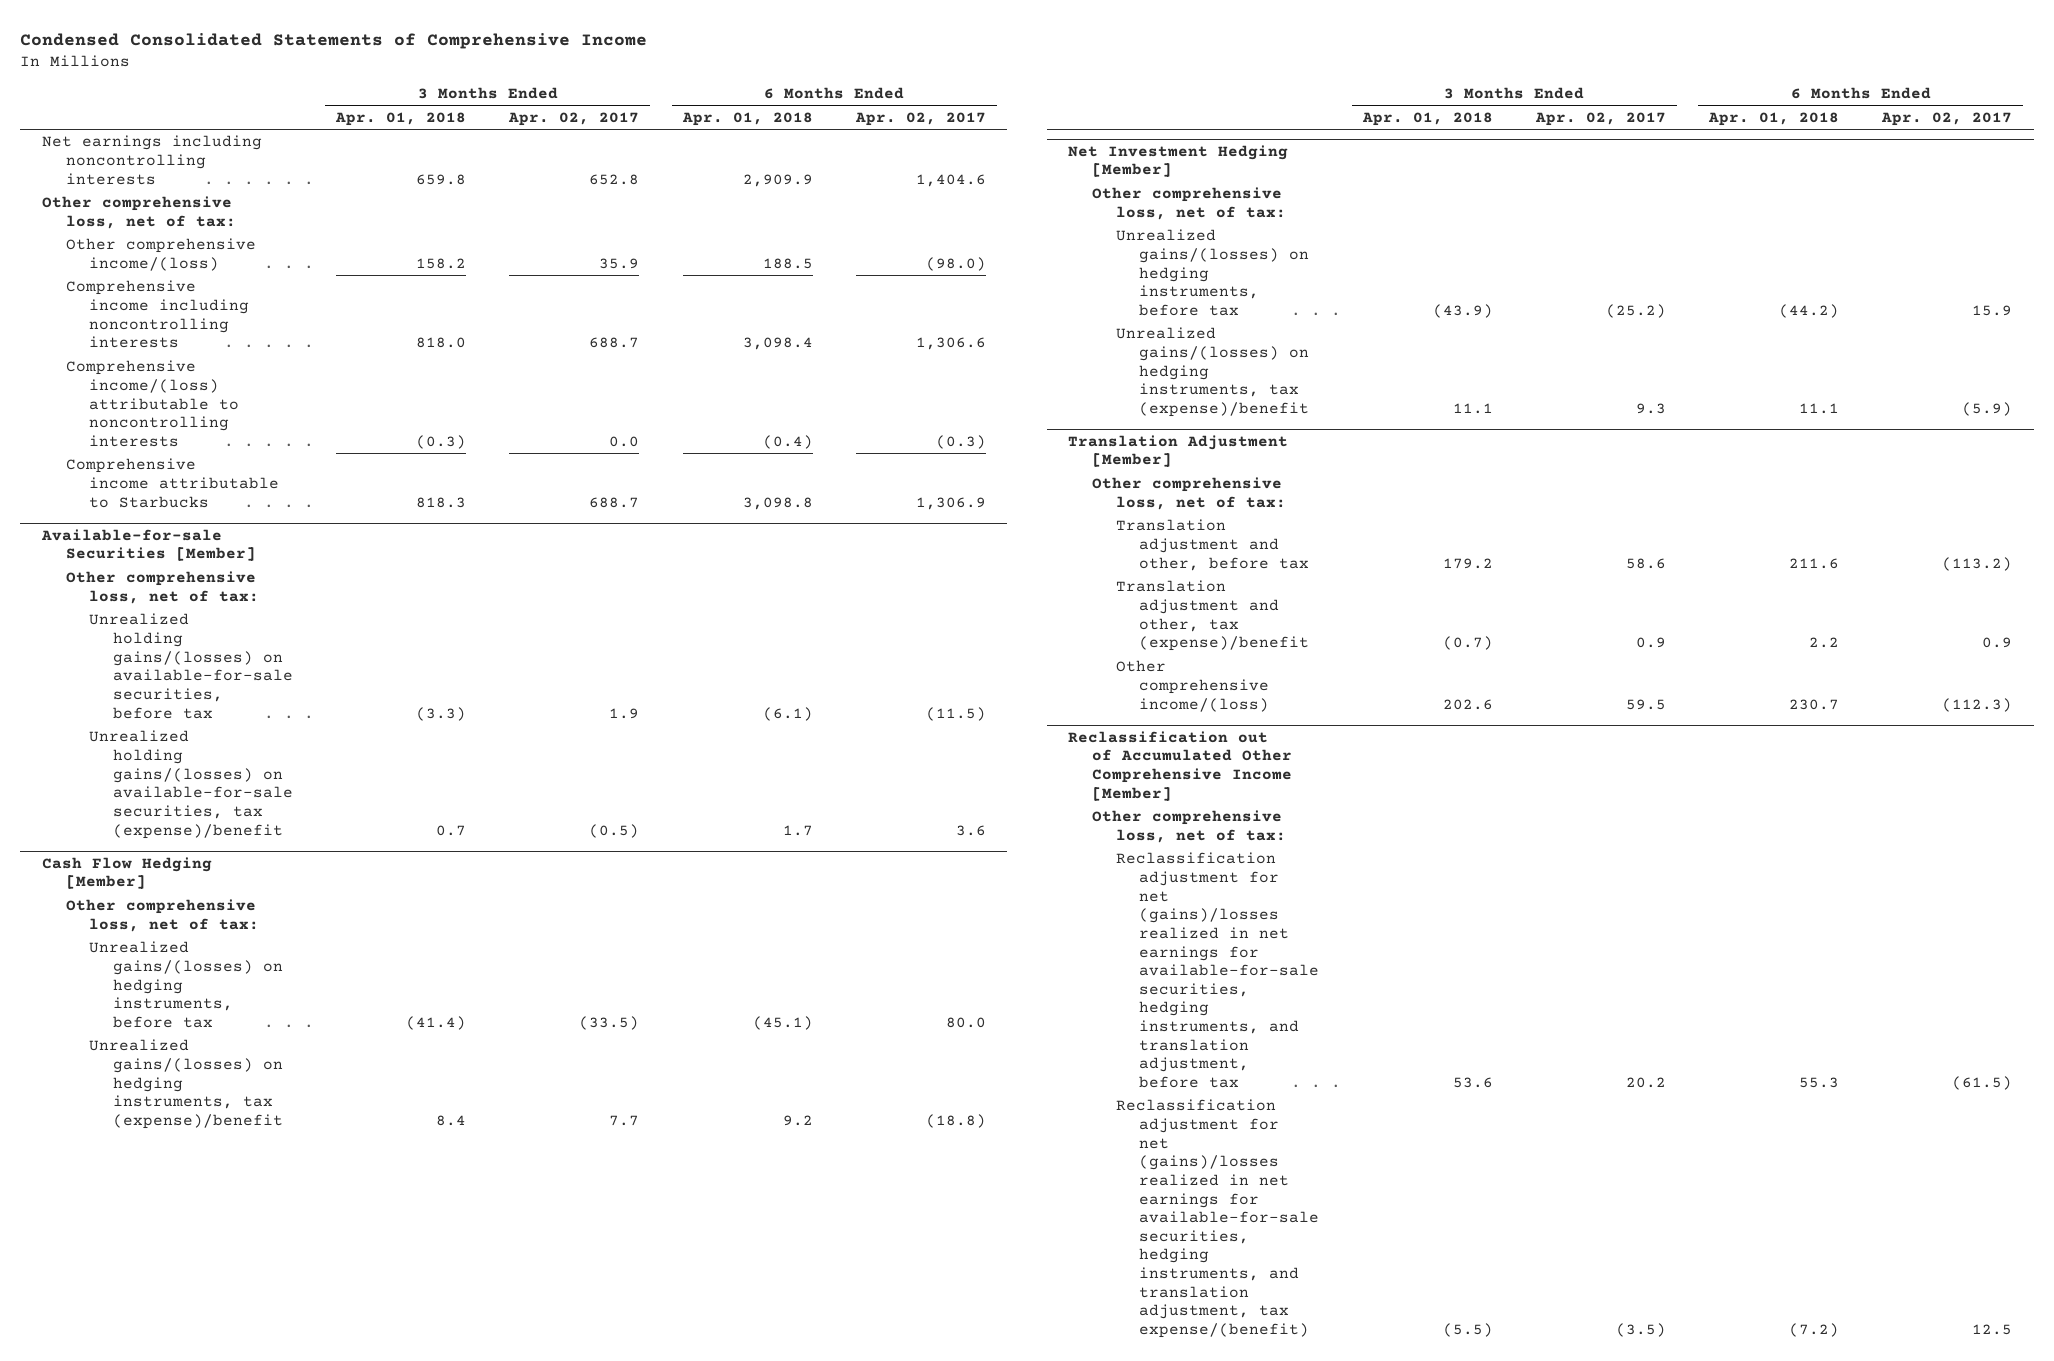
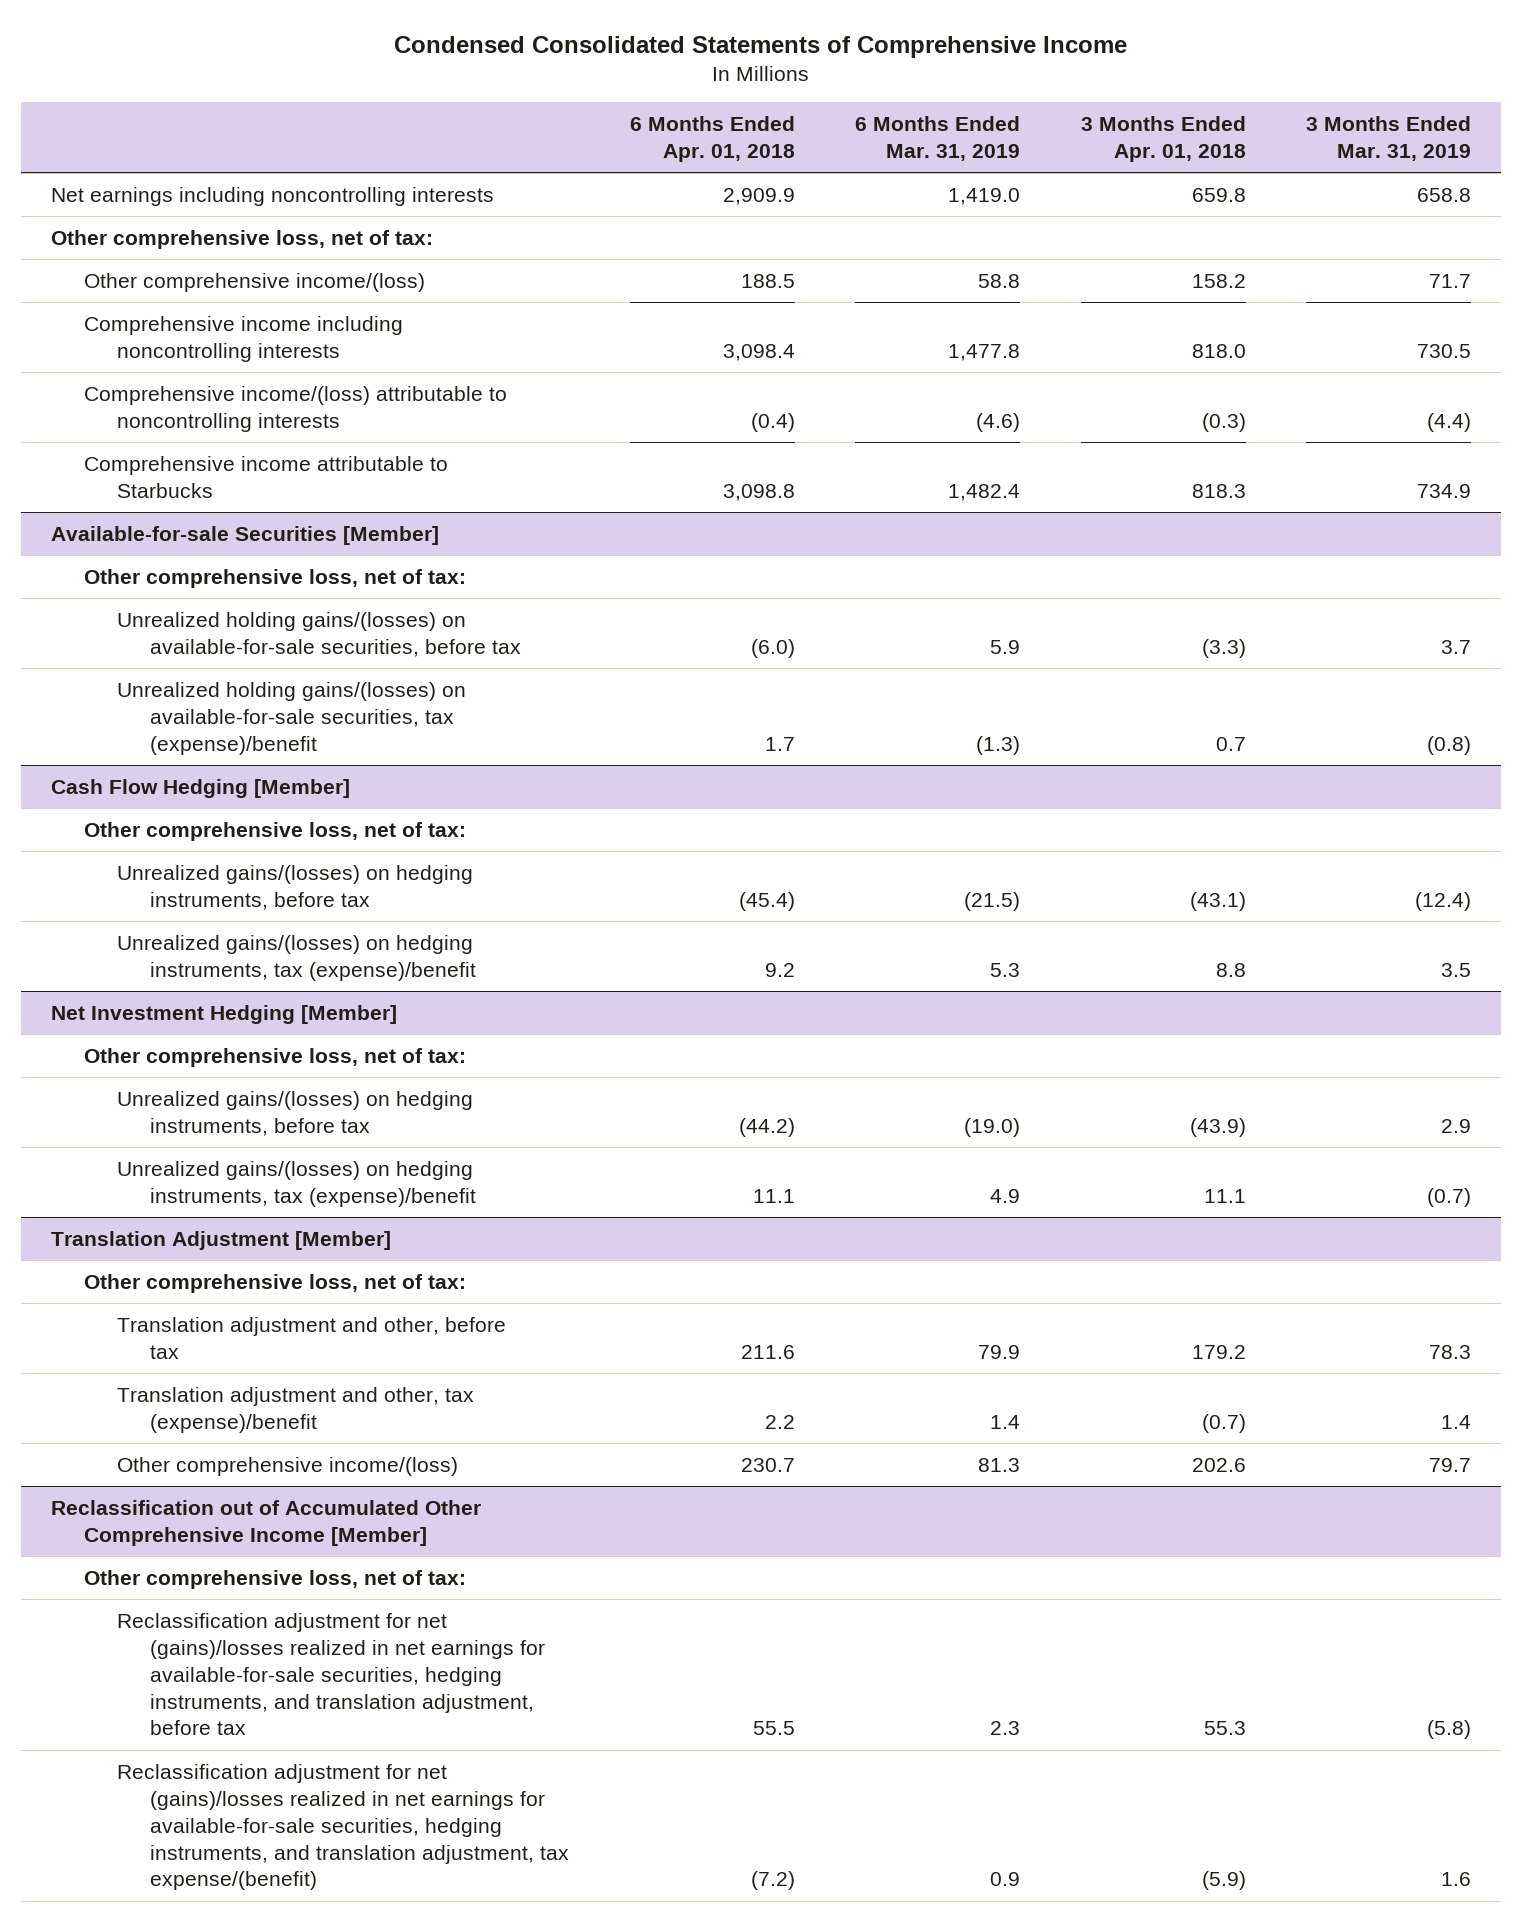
[508,111,640,126] Apr. 02, 2017 -> none
[854,111,986,126] Apr. 02, 2017 -> none
none -> [855,115,1021,161] 6 Months Ended Mar. 31, 2019
none -> [1306,115,1472,161] 3 Months Ended Mar. 31, 2019
[762,706,813,721] (6.1) -> [750,638,795,658] (6.0)
[406,1015,467,1030] (41.4) -> [1189,891,1246,911] (43.1)
[752,1015,813,1030] (45.1) -> [738,891,795,911] (45.4)
[436,1114,467,1126] 8.4 -> [1215,962,1246,977] 8.8
[1452,1077,1493,1089] 53.6 -> [1203,1721,1246,1736] 55.3
[1799,1077,1840,1089] 55.3 -> [752,1721,795,1736] 55.5
[1442,1323,1493,1338] (5.5) -> [1201,1871,1246,1891] (5.9)

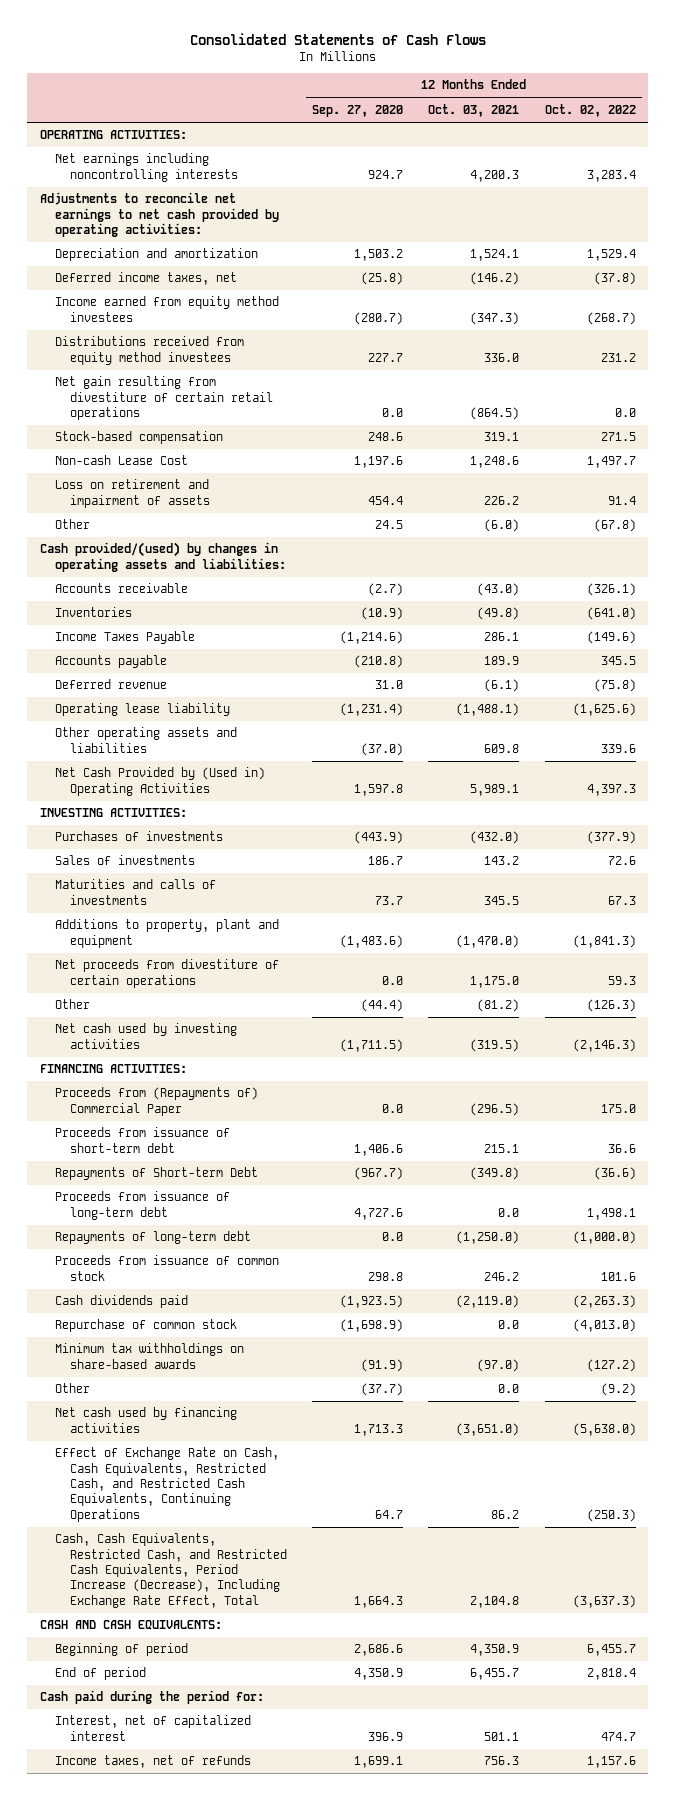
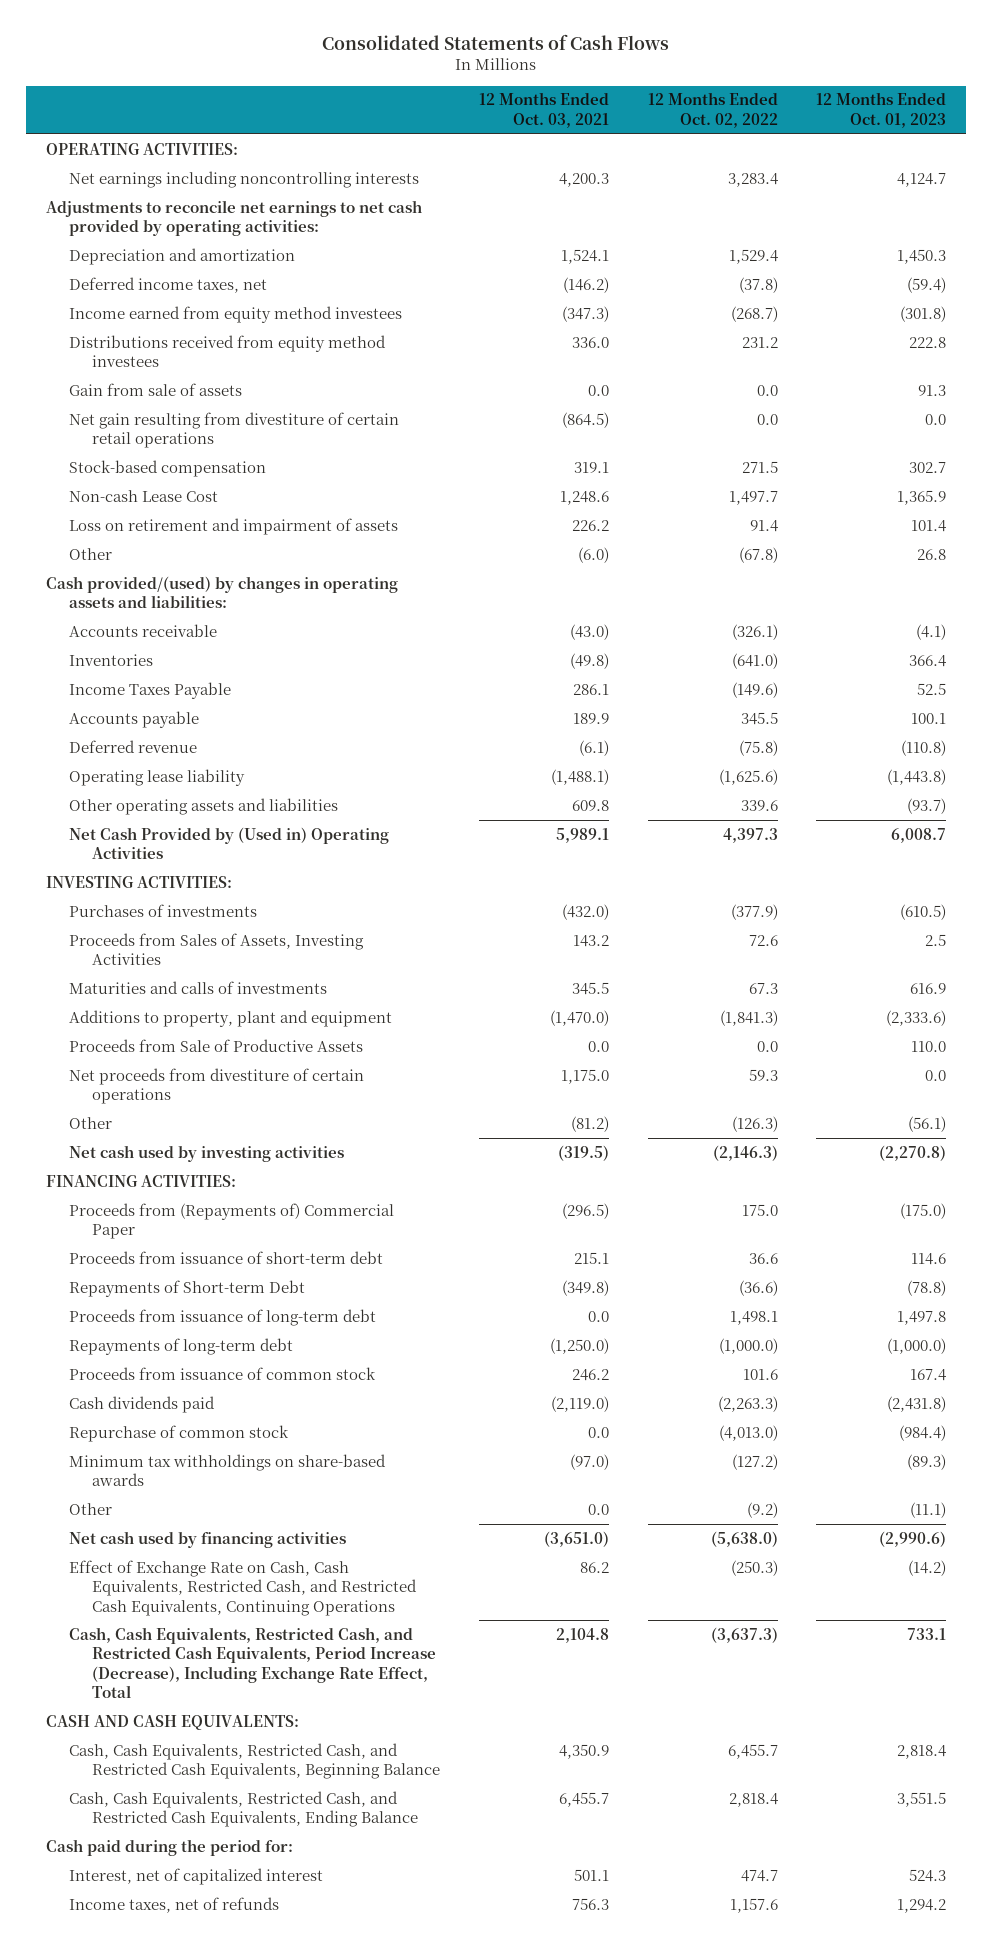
[312,104,404,117] Sep. 27, 2020 -> none
none -> [816,92,947,128] 12 Months Ended Oct. 01, 2023
none -> [68,382,242,396] Gain from sale of assets
[54,855,195,866] Sales of investments -> [68,932,364,966] Proceeds from Sales of Assets, Investing Activities
none -> [68,1038,363,1052] Proceeds from Sale of Productive Assets
[54,1643,188,1657] Beginning of period -> [68,1742,441,1780] Cash, Cash Equivalents, Restricted Cash, and Restricted Cash Equivalents, Beginning Balance
[54,1667,146,1681] End of period -> [68,1790,419,1828] Cash, Cash Equivalents, Restricted Cash, and Restricted Cash Equivalents, Ending Balance

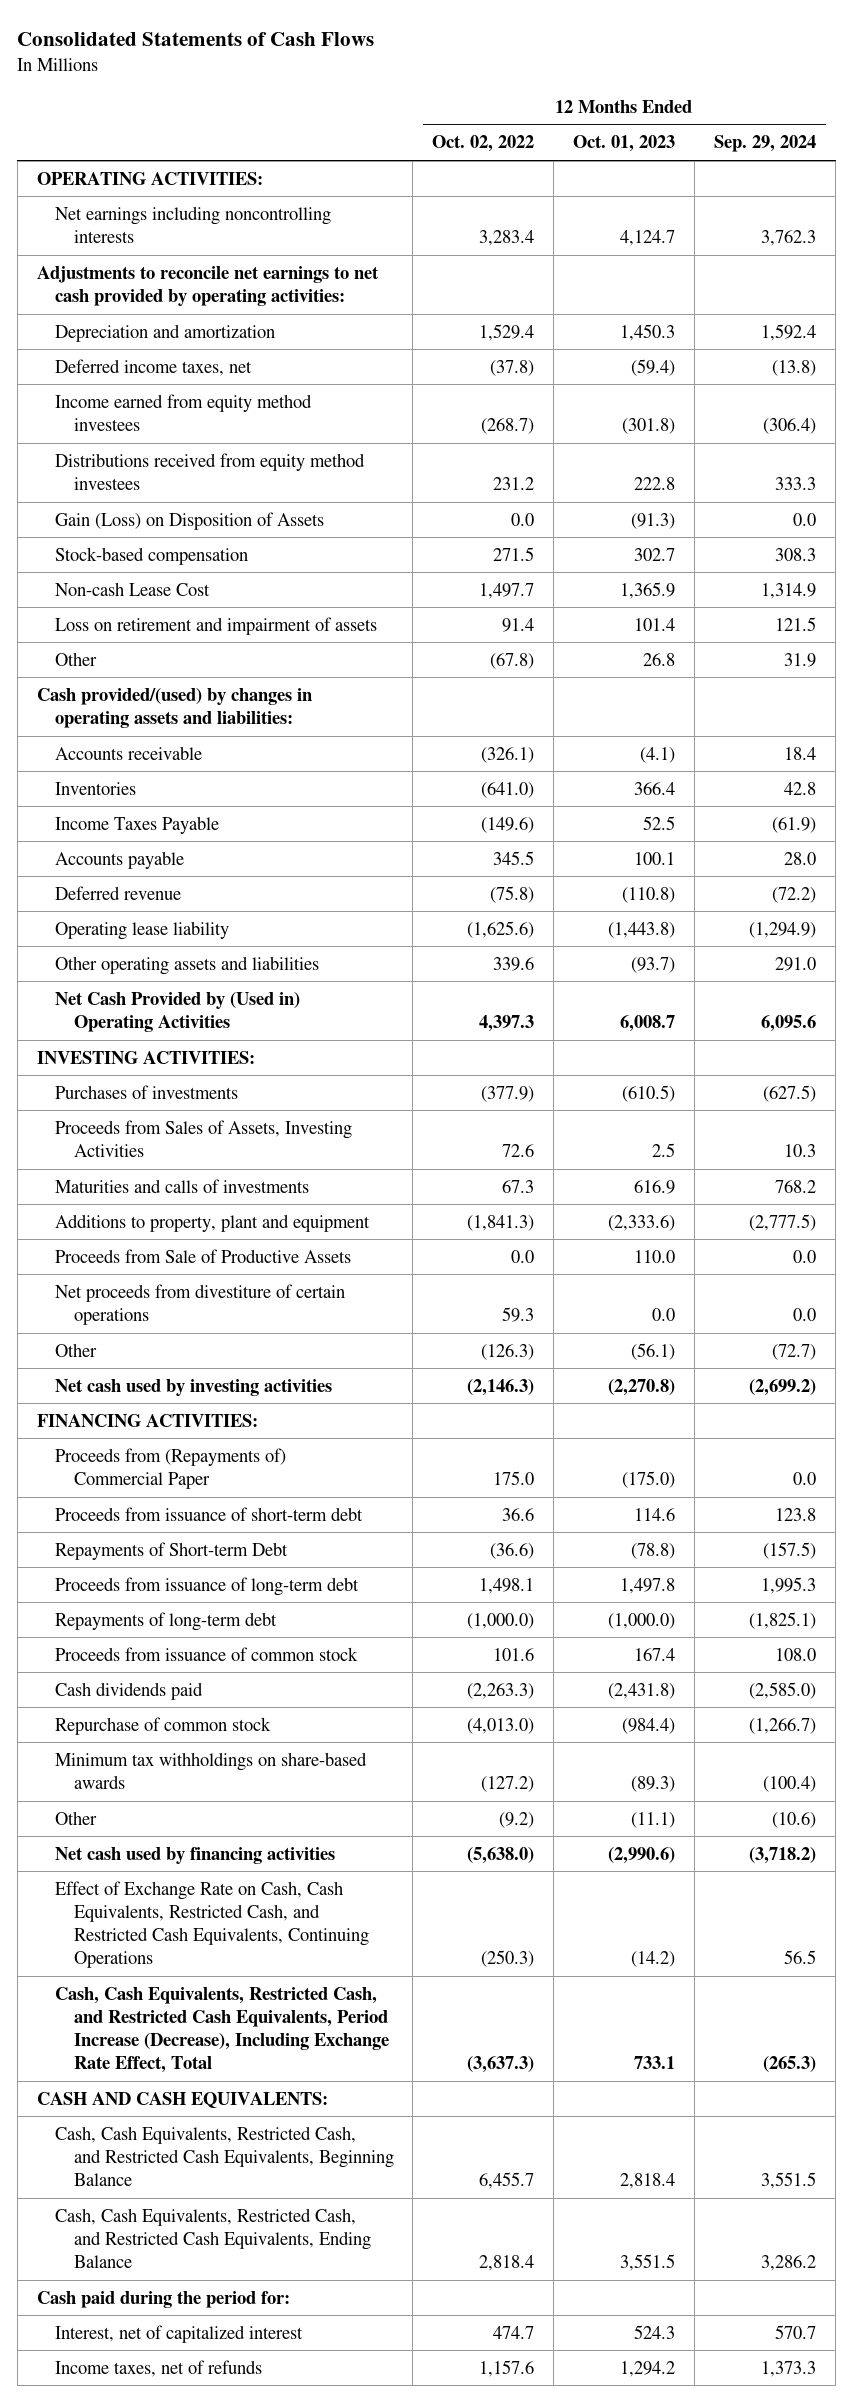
[479,92,610,128] 12 Months Ended Oct. 03, 2021 -> none
none -> [714,135,817,153] Sep. 29, 2024
[68,411,399,449] Net gain resulting from divestiture of certain retail operations -> none
[68,382,242,396] Gain from sale of assets -> [55,511,325,530] Gain (Loss) on Disposition of Assets
[918,384,947,396] 91.3 -> [631,512,676,529] (91.3)

